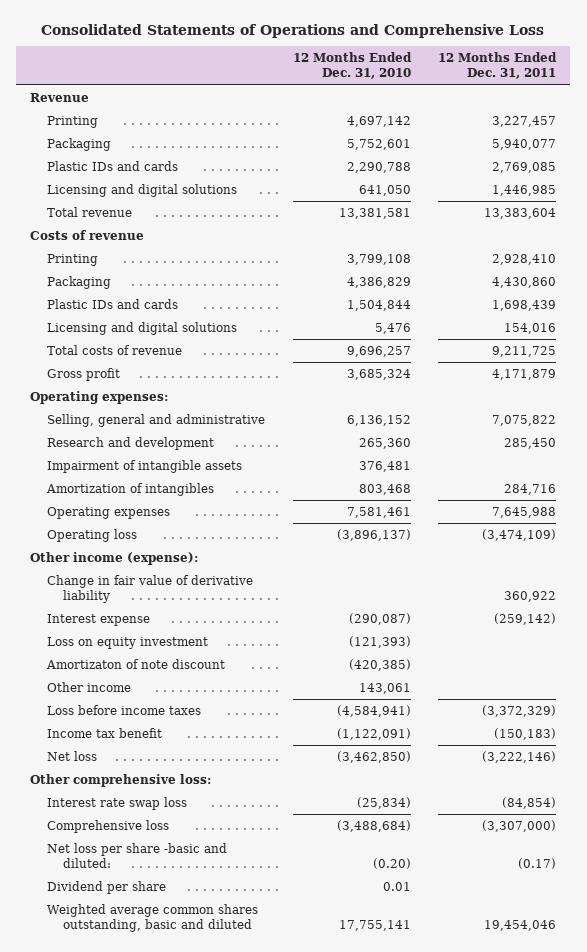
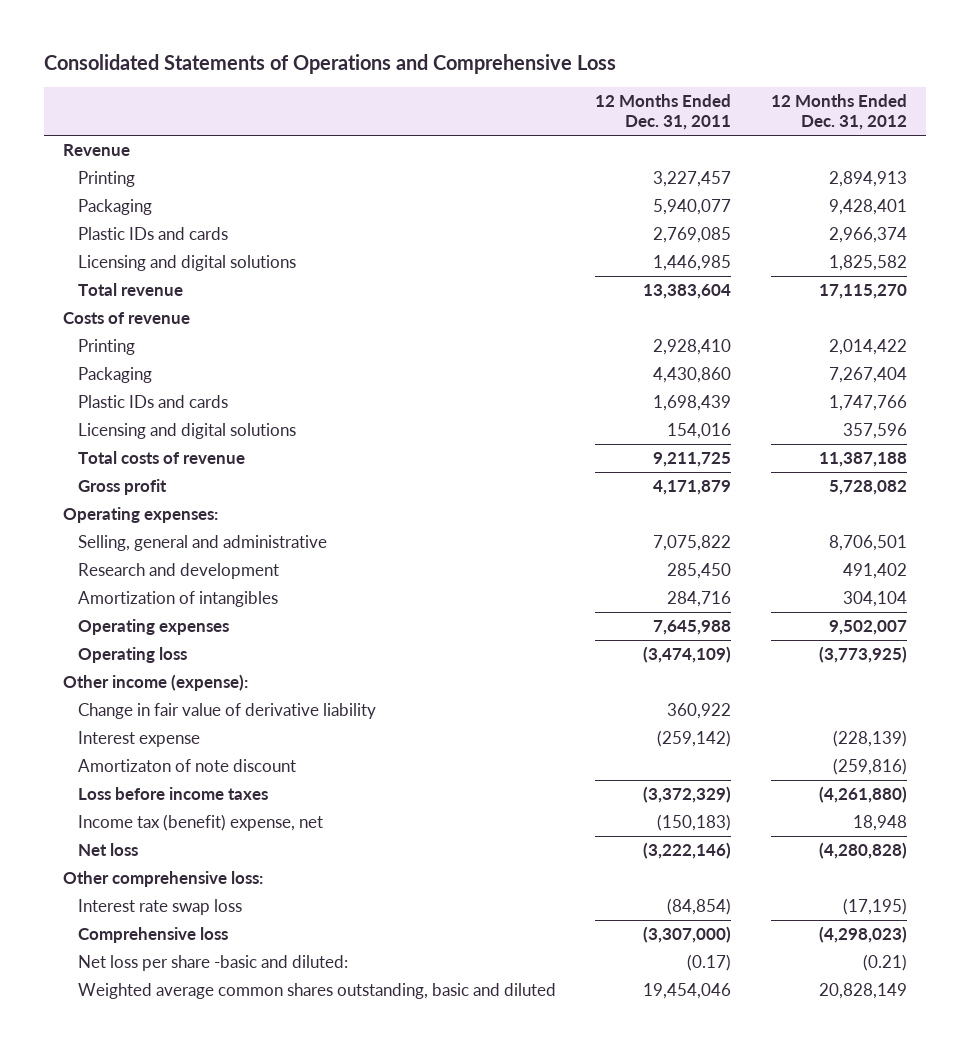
[292,52,412,80] 12 Months Ended Dec. 31, 2010 -> none
none -> [770,93,907,131] 12 Months Ended Dec. 31, 2012
[46,459,242,473] Impairment of intangible assets -> none
[46,636,208,649] Loss on equity investment -> none
[46,681,131,692] Other income -> none
[46,727,162,738] Income tax benefit -> [77,814,323,832] Income tax (benefit) expense, net
[46,880,166,894] Dividend per share -> none

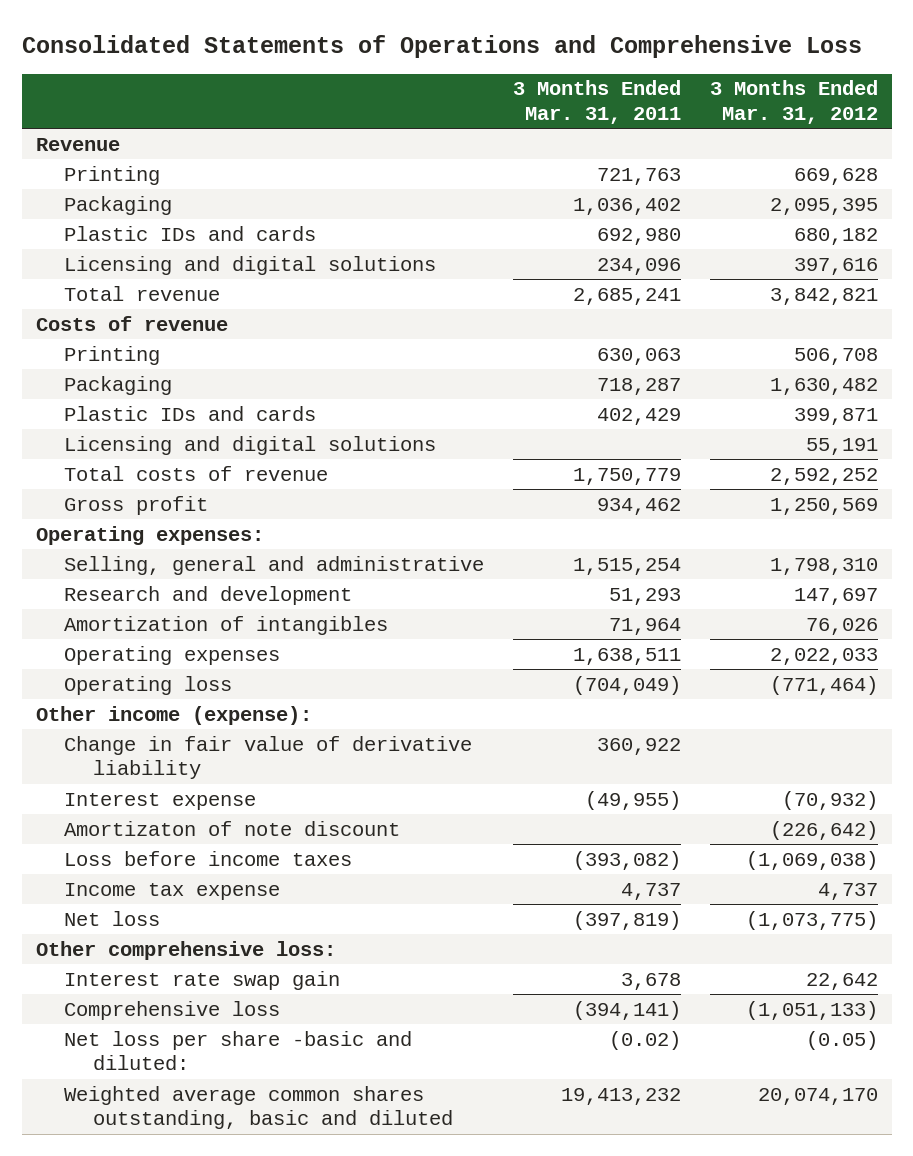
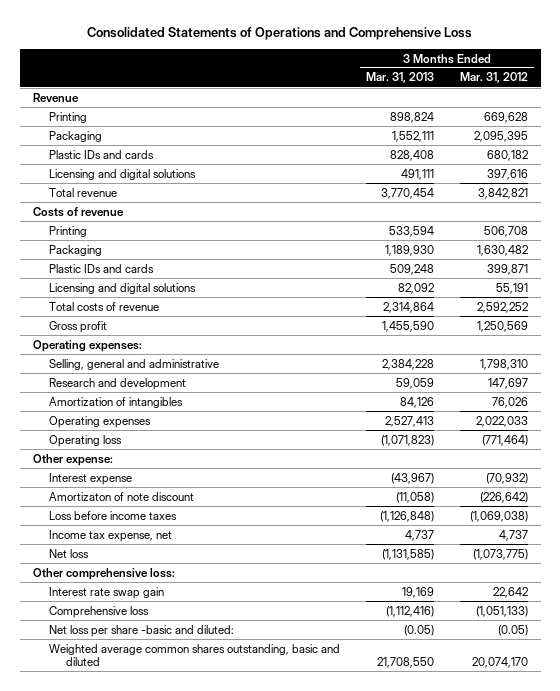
[513,80,682,124] 3 Months Ended Mar. 31, 2011 -> none
none -> [366,72,435,84] Mar. 31, 2013
[64,735,473,780] Change in fair value of derivative liability -> none
[35,705,312,725] Other income (expense): -> [32,453,113,466] Other expense:
[64,882,281,900] Income tax expense -> [49,529,173,542] Income tax expense, net

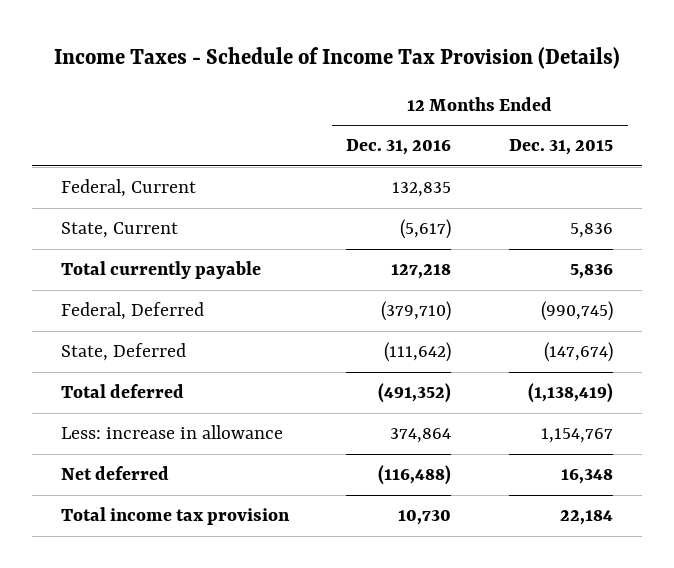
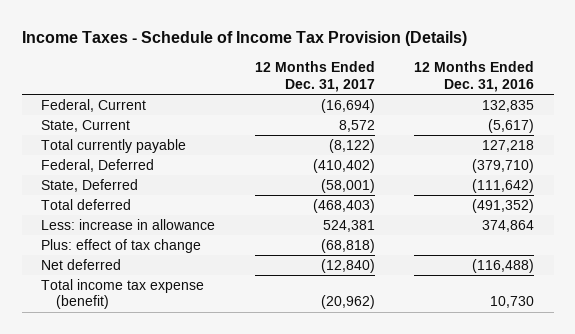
[509,139,614,156] Dec. 31, 2015 -> none
none -> [254,61,375,92] 12 Months Ended Dec. 31, 2017
none -> [41,239,202,254] Plus: effect of tax change
[60,507,290,526] Total income tax provision -> [41,279,205,310] Total income tax expense (benefit)

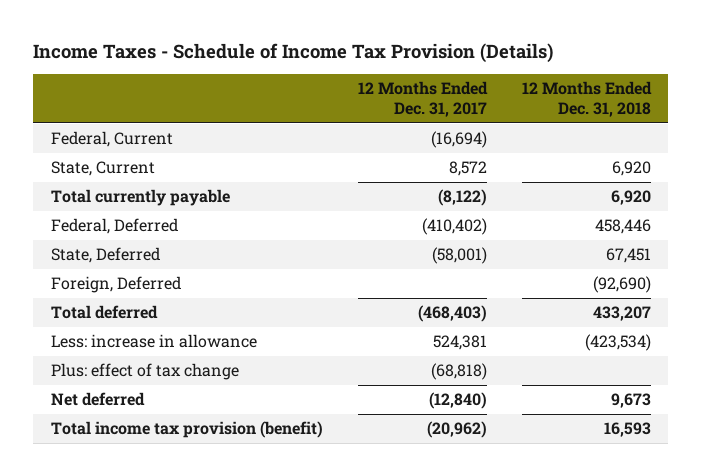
[413,61,534,92] 12 Months Ended Dec. 31, 2016 -> none
none -> [521,80,652,118] 12 Months Ended Dec. 31, 2018
none -> [50,276,181,294] Foreign, Deferred
[41,279,205,310] Total income tax expense (benefit) -> [50,421,323,439] Total income tax provision (benefit)

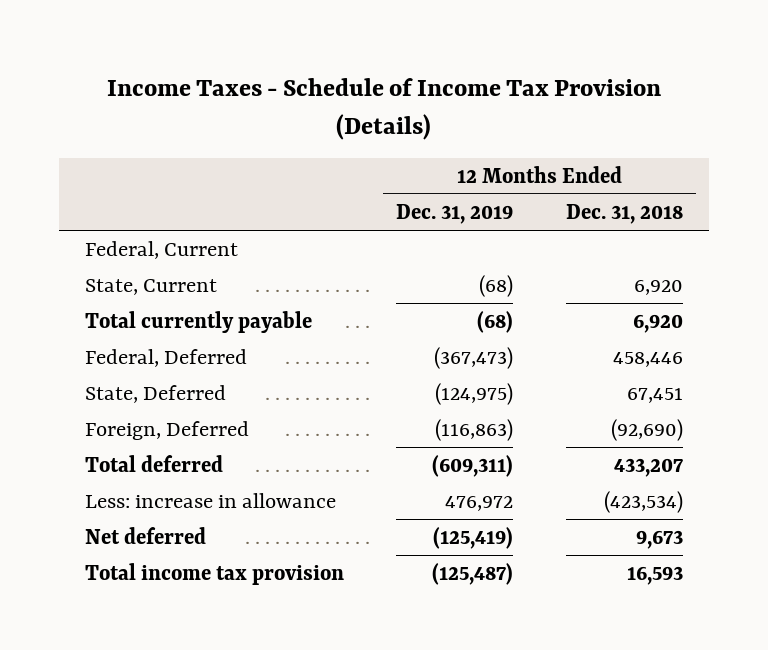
[357,80,488,118] 12 Months Ended Dec. 31, 2017 -> none
none -> [396,203,514,224] Dec. 31, 2019
[50,363,239,381] Plus: effect of tax change -> none
[50,421,323,439] Total income tax provision (benefit) -> [84,562,344,585] Total income tax provision

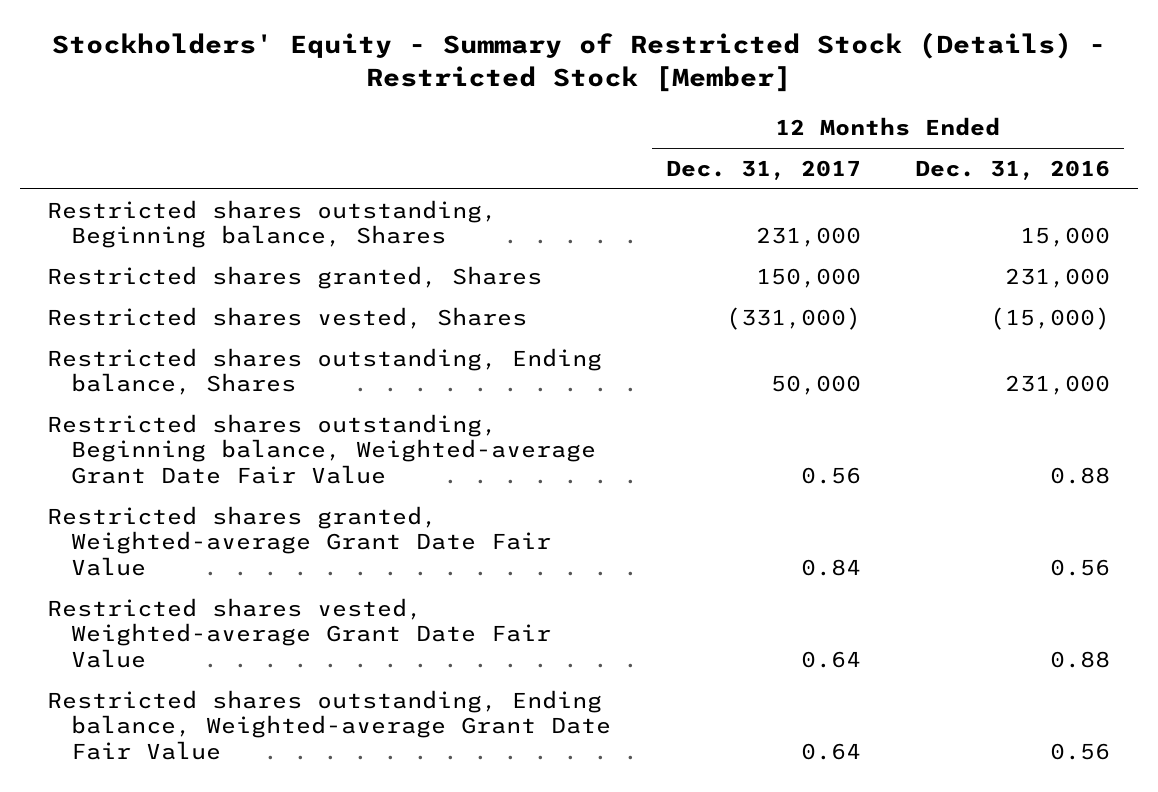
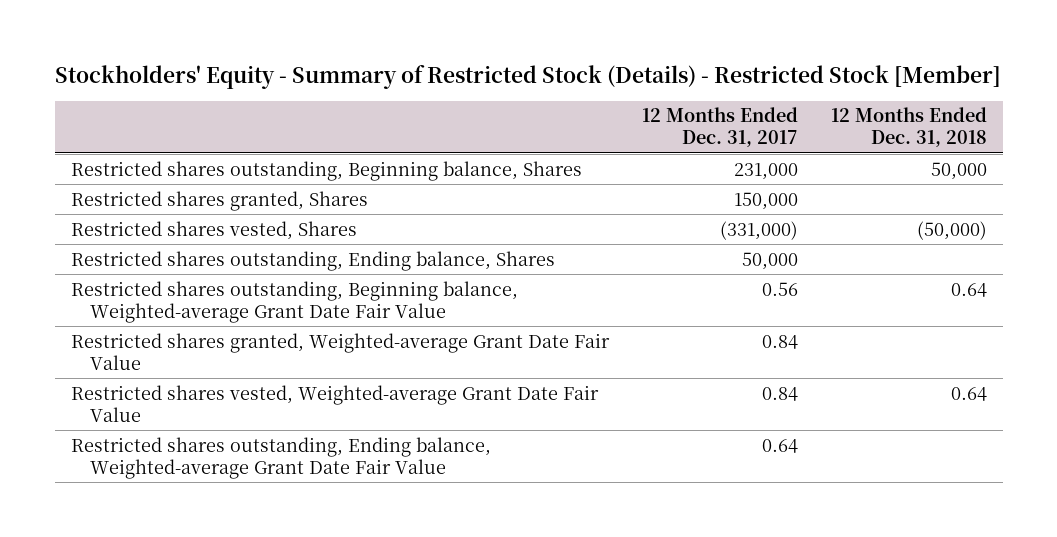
[915,159,1111,180] Dec. 31, 2016 -> none
none -> [830,107,987,148] 12 Months Ended Dec. 31, 2018
[800,650,861,668] 0.64 -> [761,386,798,401] 0.84

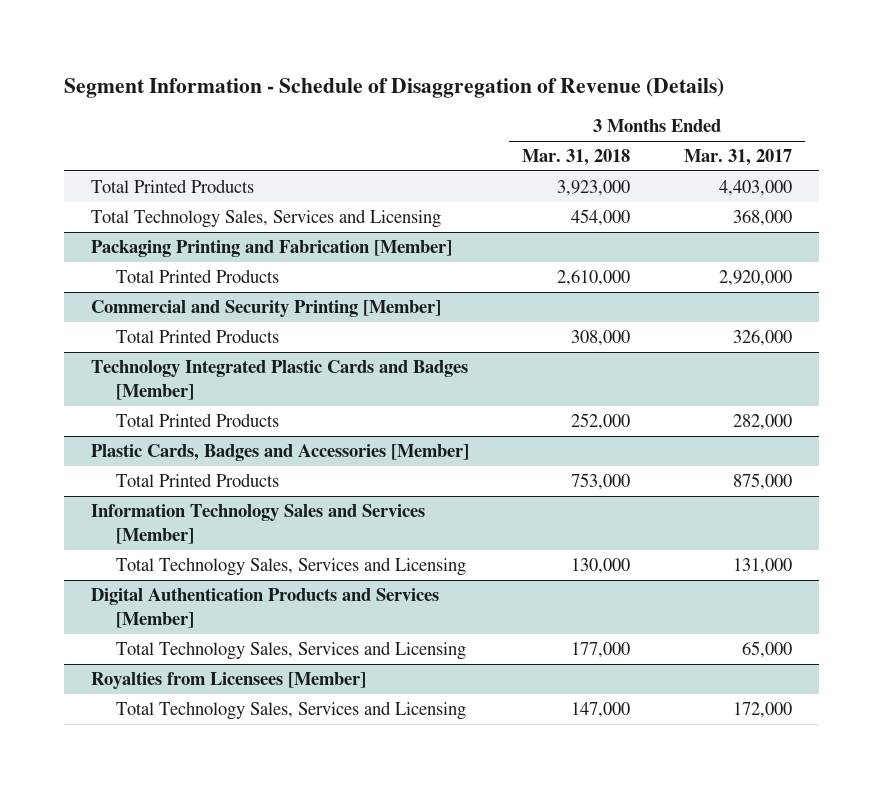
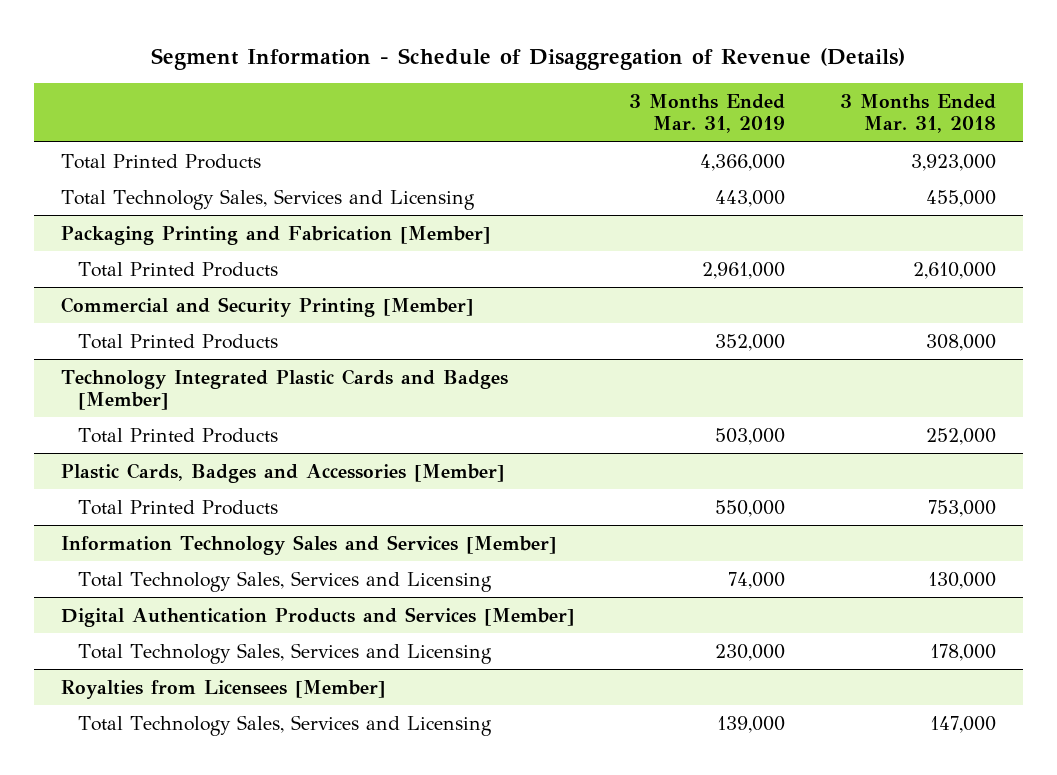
[683,149,792,167] Mar. 31, 2017 -> none
none -> [629,93,786,134] 3 Months Ended Mar. 31, 2019
[571,209,631,227] 454,000 -> [925,189,996,207] 455,000
[571,642,631,659] 177,000 -> [929,643,996,661] 178,000

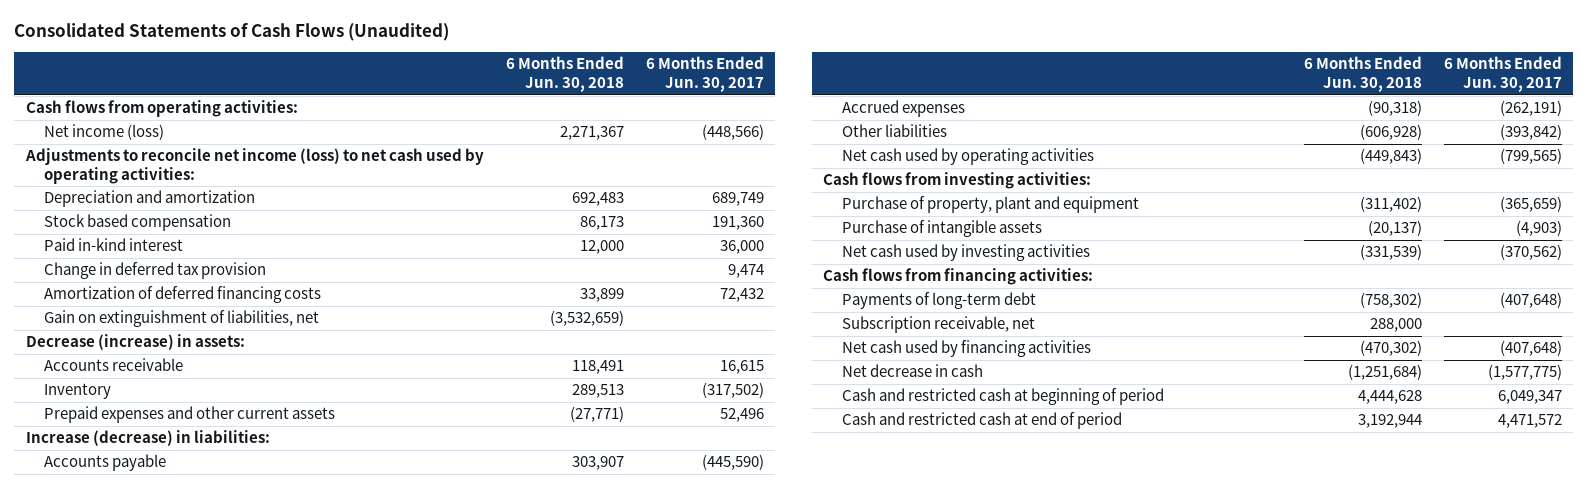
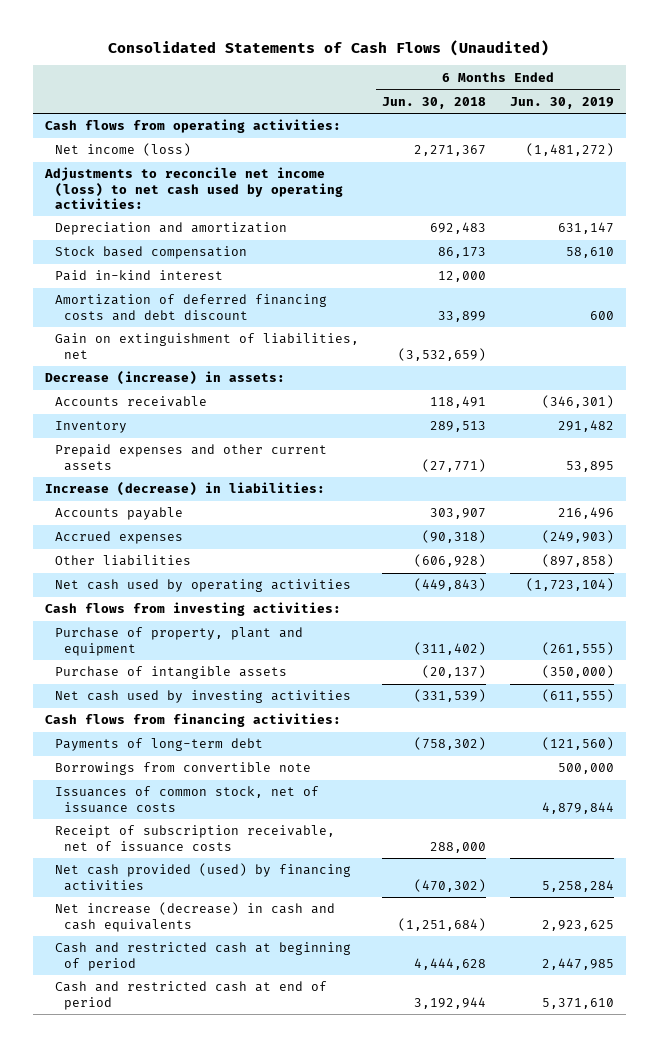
[646,56,765,93] 6 Months Ended Jun. 30, 2017 -> none
none -> [510,96,615,109] Jun. 30, 2019
[43,262,266,280] Change in deferred tax provision -> none
[43,286,321,304] Amortization of deferred financing costs -> [54,294,327,321] Amortization of deferred financing costs and debt discount
none -> [54,762,311,776] Borrowings from convertible note
none -> [54,786,319,813] Issuances of common stock, net of issuance costs
[841,316,1035,334] Subscription receivable, net -> [54,825,335,852] Receipt of subscription receivable, net of issuance costs
[841,340,1091,358] Net cash used by financing activities -> [54,863,351,891] Net cash provided (used) by financing activities
[841,364,983,378] Net decrease in cash -> [54,902,335,932] Net increase (decrease) in cash and cash equivalents

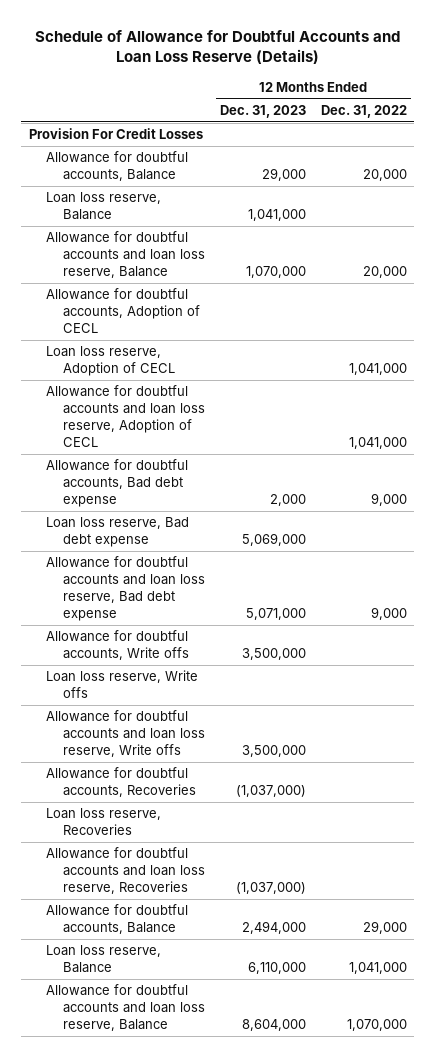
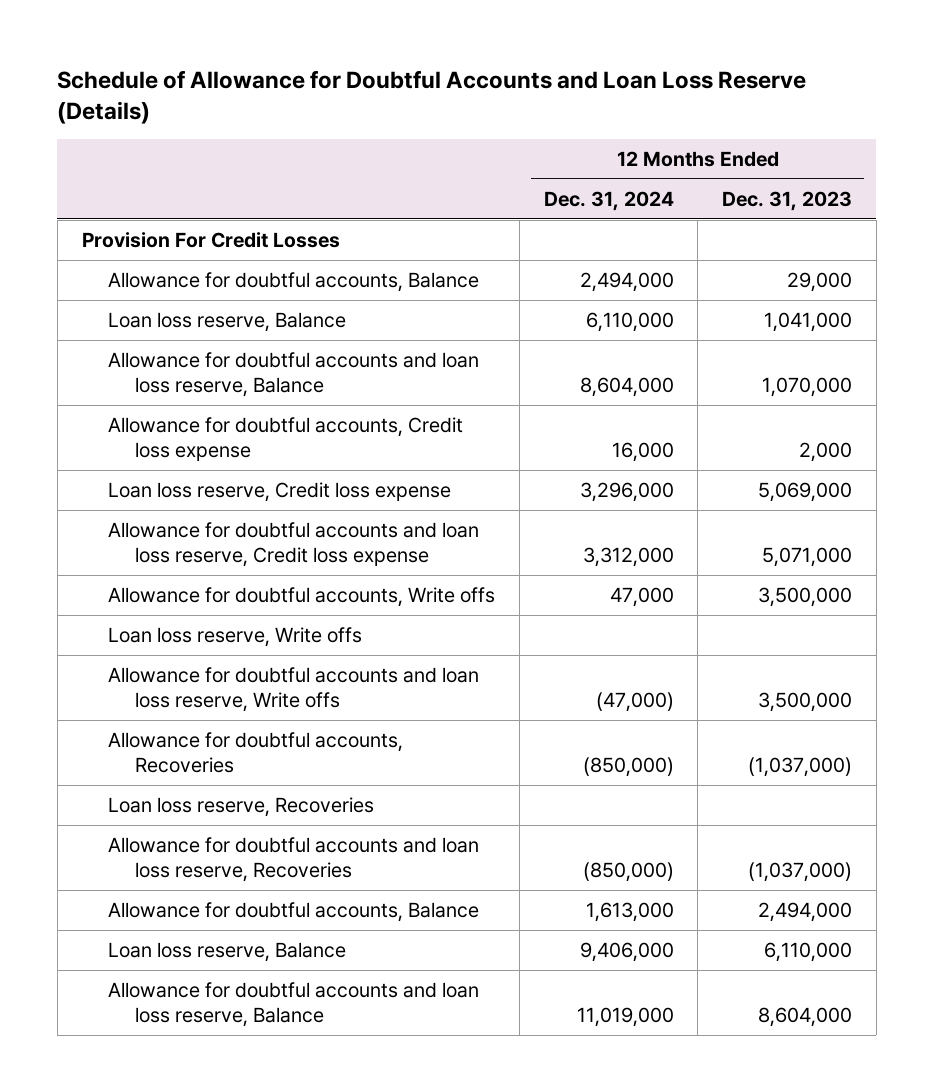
[320,104,407,118] Dec. 31, 2022 -> none
none -> [543,190,674,211] Dec. 31, 2024
[45,288,200,333] Allowance for doubtful accounts, Adoption of CECL -> none
[45,346,175,377] Loan loss reserve, Adoption of CECL -> none
[45,385,205,447] Allowance for doubtful accounts and loan loss reserve, Adoption of CECL -> none
[45,459,188,507] Allowance for doubtful accounts, Bad debt expense -> [108,416,464,461] Allowance for doubtful accounts, Credit loss expense
[45,517,189,548] Loan loss reserve, Bad debt expense -> [108,481,452,502] Loan loss reserve, Credit loss expense
[45,556,205,621] Allowance for doubtful accounts and loan loss reserve, Bad debt expense -> [108,521,480,567] Allowance for doubtful accounts and loan loss reserve, Credit loss expense

